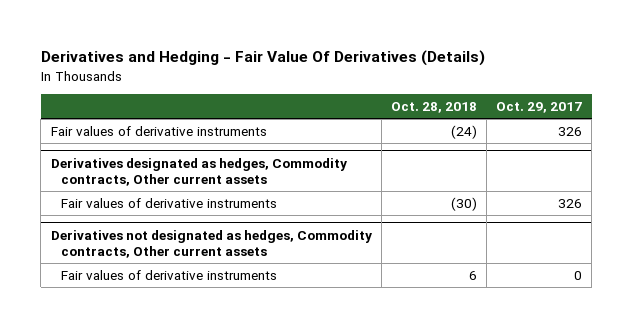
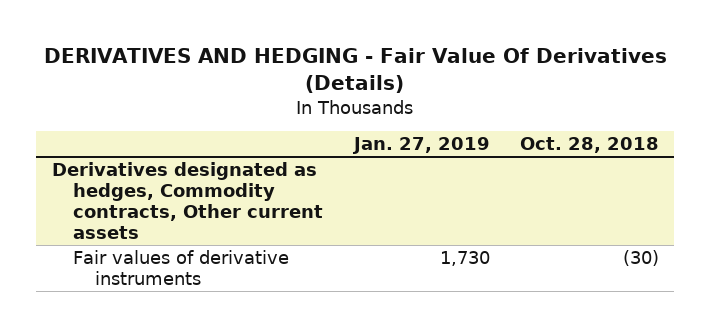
[40,50,485,67] Derivatives and Hedging - Fair Value Of Derivatives (Details) -> [44,48,668,94] DERIVATIVES AND HEDGING - Fair Value Of Derivatives (Details)
[496,102,583,114] Oct. 29, 2017 -> none
none -> [351,137,490,155] Jan. 27, 2019
[50,125,267,136] Fair values of derivative instruments -> none
[50,229,372,258] Derivatives not designated as hedges, Commodity contracts, Other current assets -> none
[60,269,277,280] Fair values of derivative instruments -> none

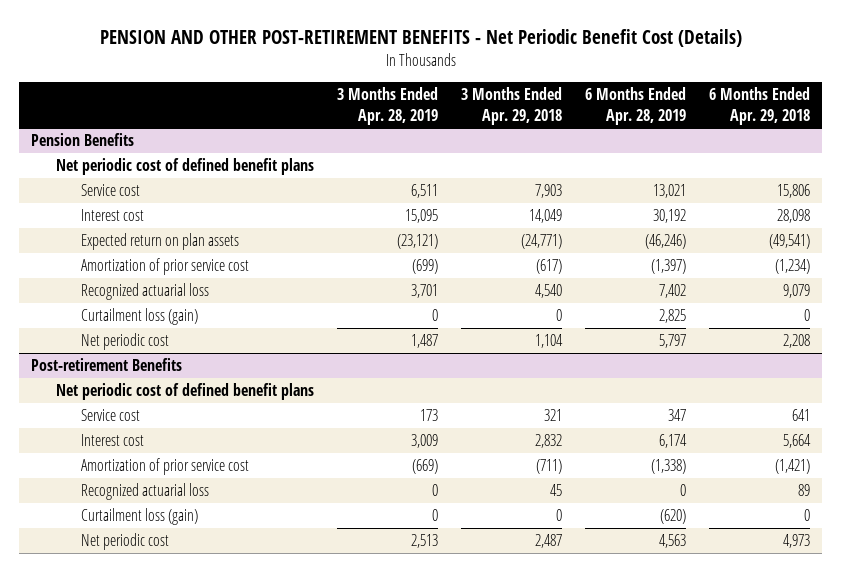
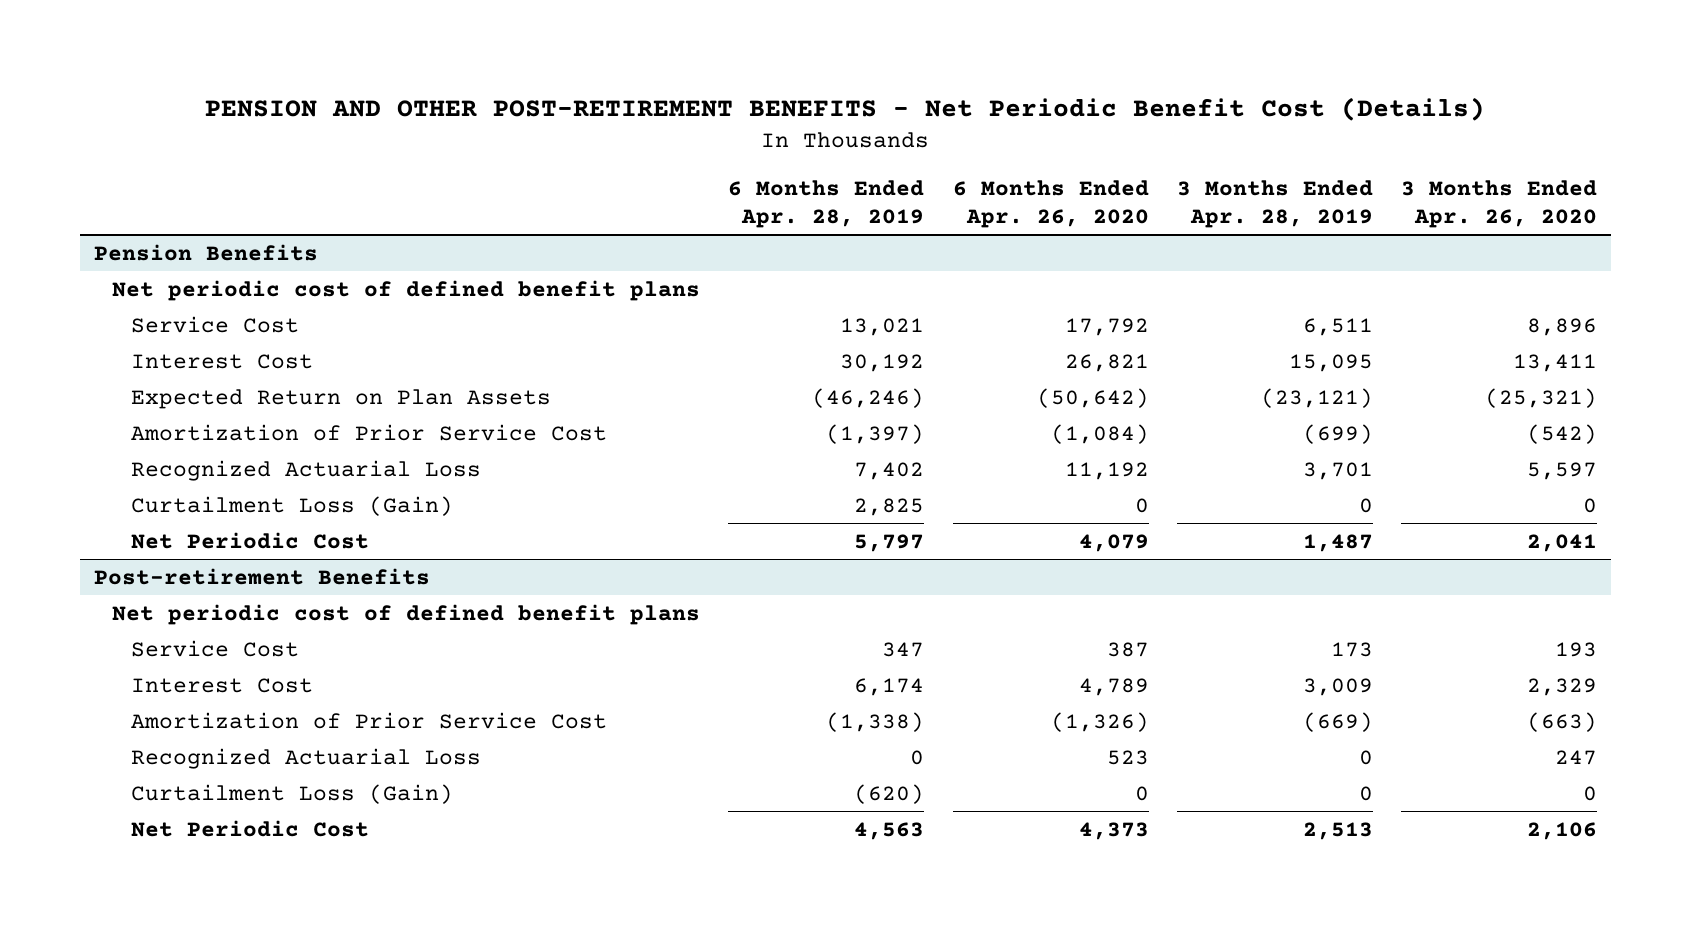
[461,87,563,125] 3 Months Ended Apr. 29, 2018 -> none
[709,87,811,125] 6 Months Ended Apr. 29, 2018 -> none
none -> [952,179,1149,228] 6 Months Ended Apr. 26, 2020
none -> [1400,179,1597,228] 3 Months Ended Apr. 26, 2020
[80,184,140,197] Service cost -> [130,315,299,333] Service Cost
[80,209,144,222] Interest cost -> [130,353,313,369] Interest Cost
[80,233,239,251] Expected return on plan assets -> [130,388,551,409] Expected Return on Plan Assets
[80,258,249,276] Amortization of prior service cost -> [130,423,607,441] Amortization of Prior Service Cost
[80,283,209,301] Recognized actuarial loss -> [130,459,481,481] Recognized Actuarial Loss
[80,308,198,326] Curtailment loss (gain) -> [130,495,453,516] Curtailment Loss (Gain)
[80,333,169,351] Net periodic cost -> [130,531,369,549] Net Periodic Cost
[80,409,140,422] Service cost -> [130,639,299,657] Service Cost
[80,434,144,447] Interest cost -> [130,677,313,693] Interest Cost
[80,458,249,476] Amortization of prior service cost -> [130,711,607,729] Amortization of Prior Service Cost
[80,483,209,501] Recognized actuarial loss -> [130,747,481,769] Recognized Actuarial Loss
[80,508,198,526] Curtailment loss (gain) -> [130,783,453,804] Curtailment Loss (Gain)
[80,533,169,551] Net periodic cost -> [130,819,369,837] Net Periodic Cost

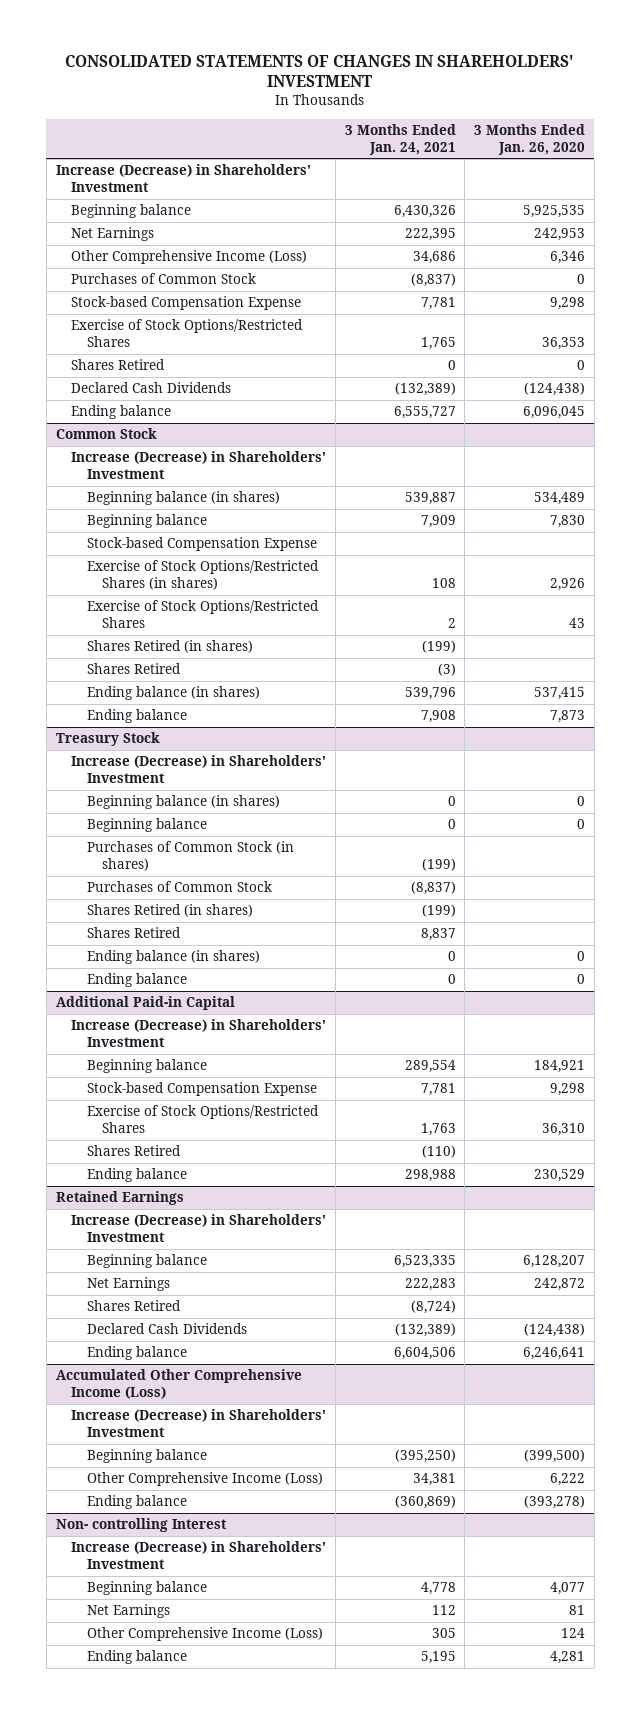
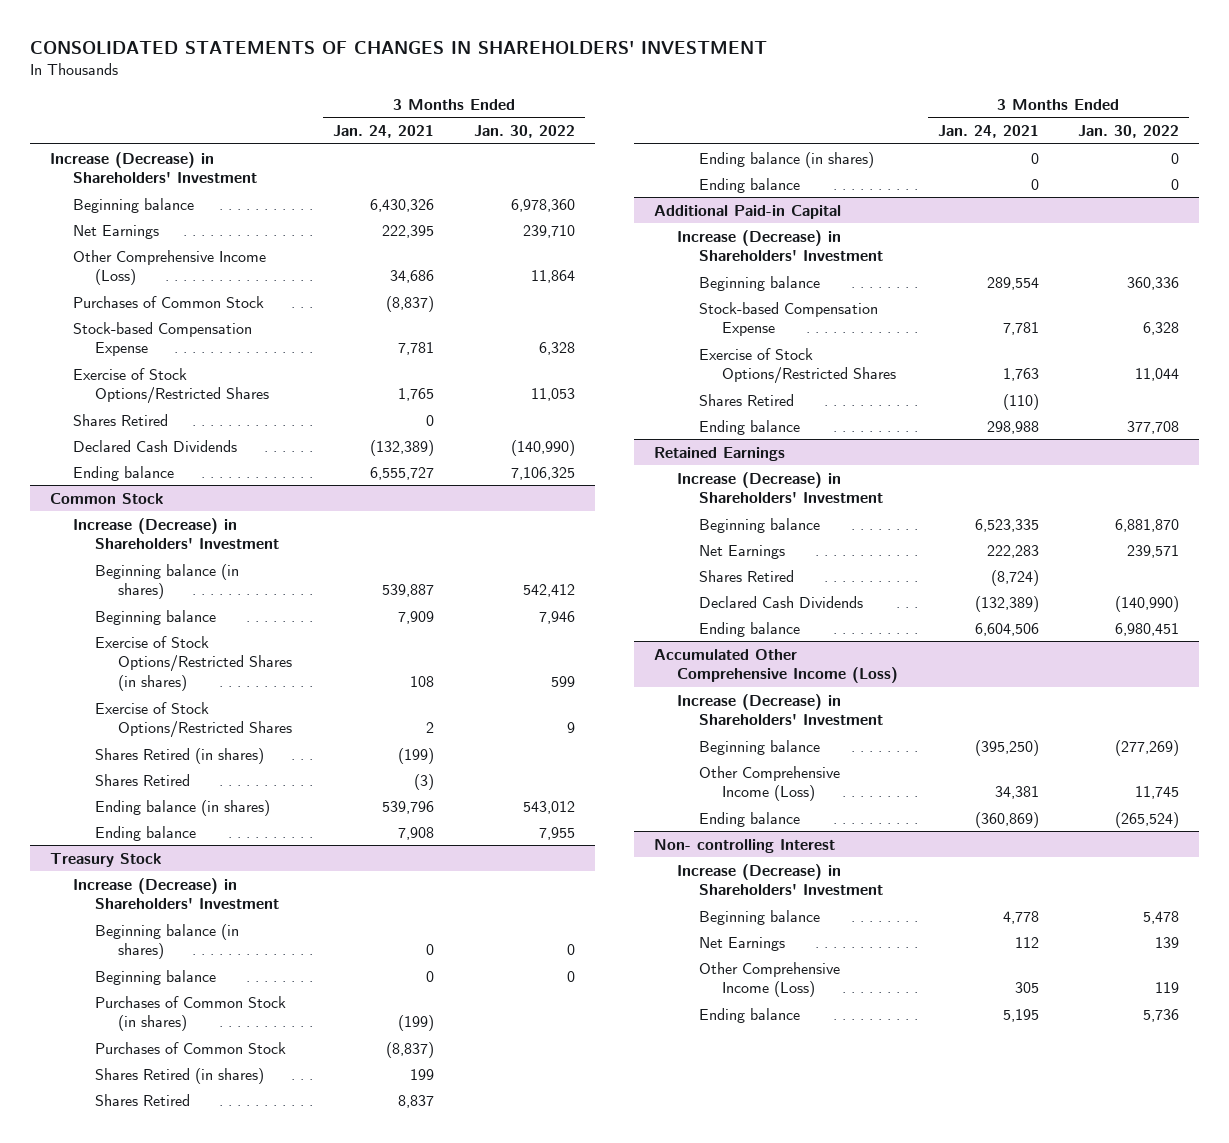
[474,123,586,155] 3 Months Ended Jan. 26, 2020 -> none
none -> [474,124,576,138] Jan. 30, 2022
[86,537,317,552] Stock-based Compensation Expense -> none
[421,904,456,918] (199) -> [410,1068,435,1080] 199

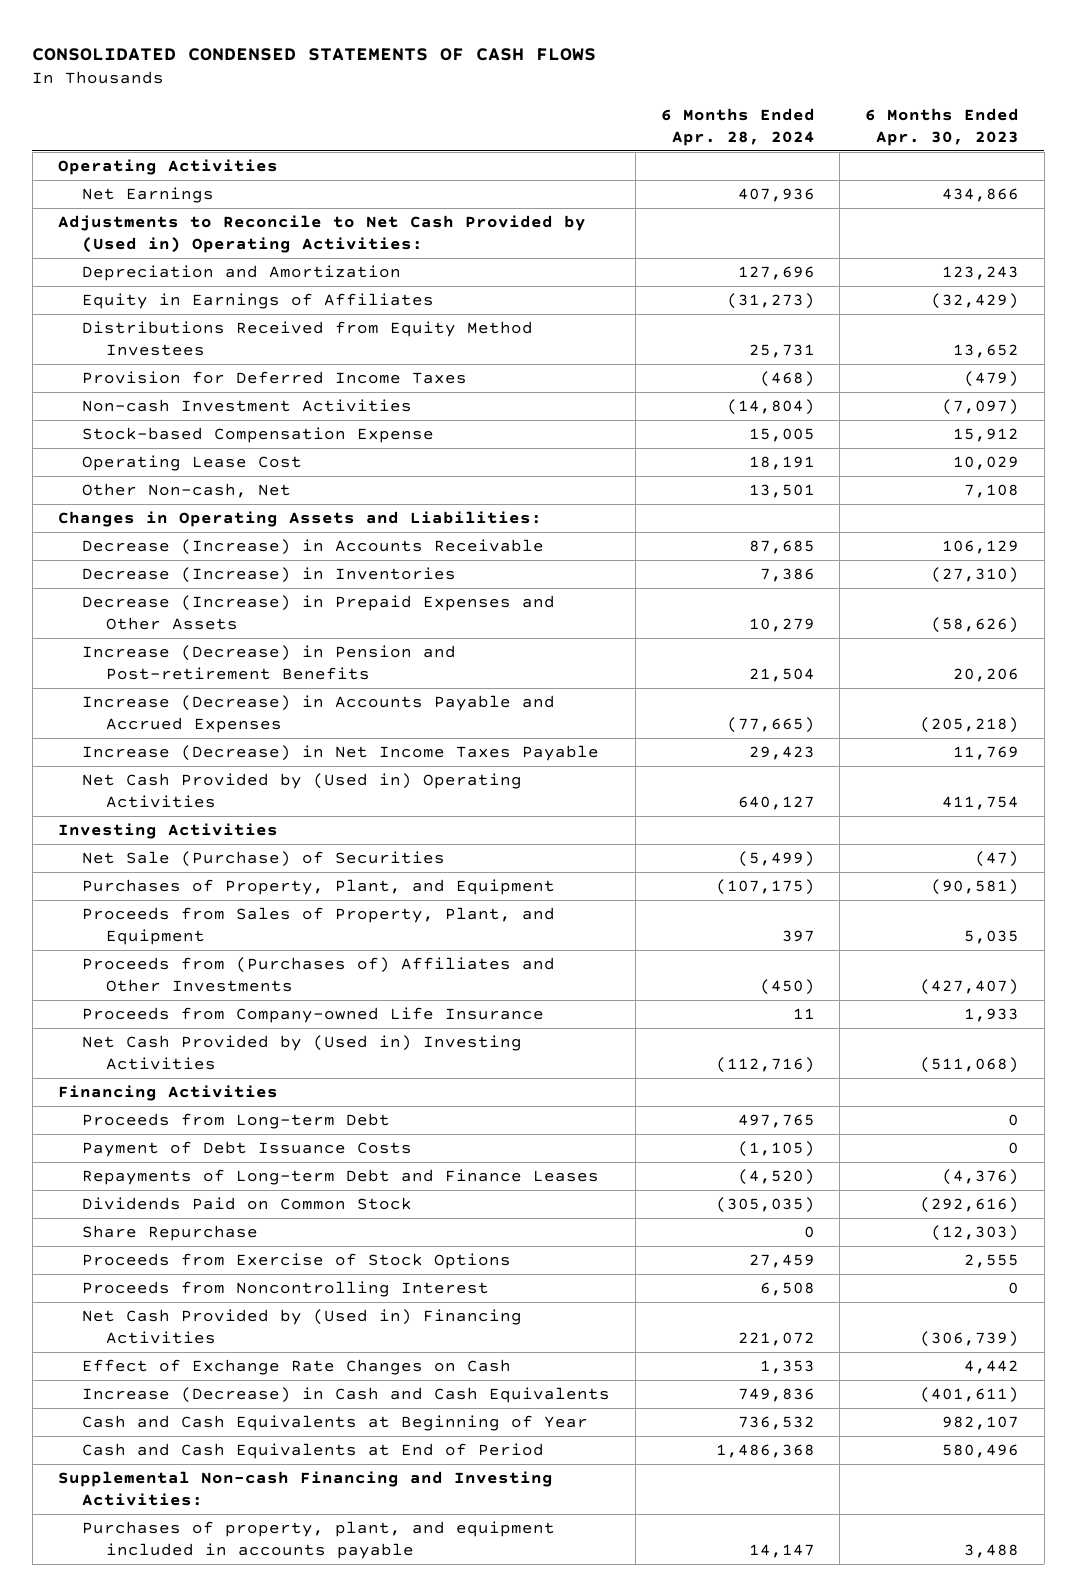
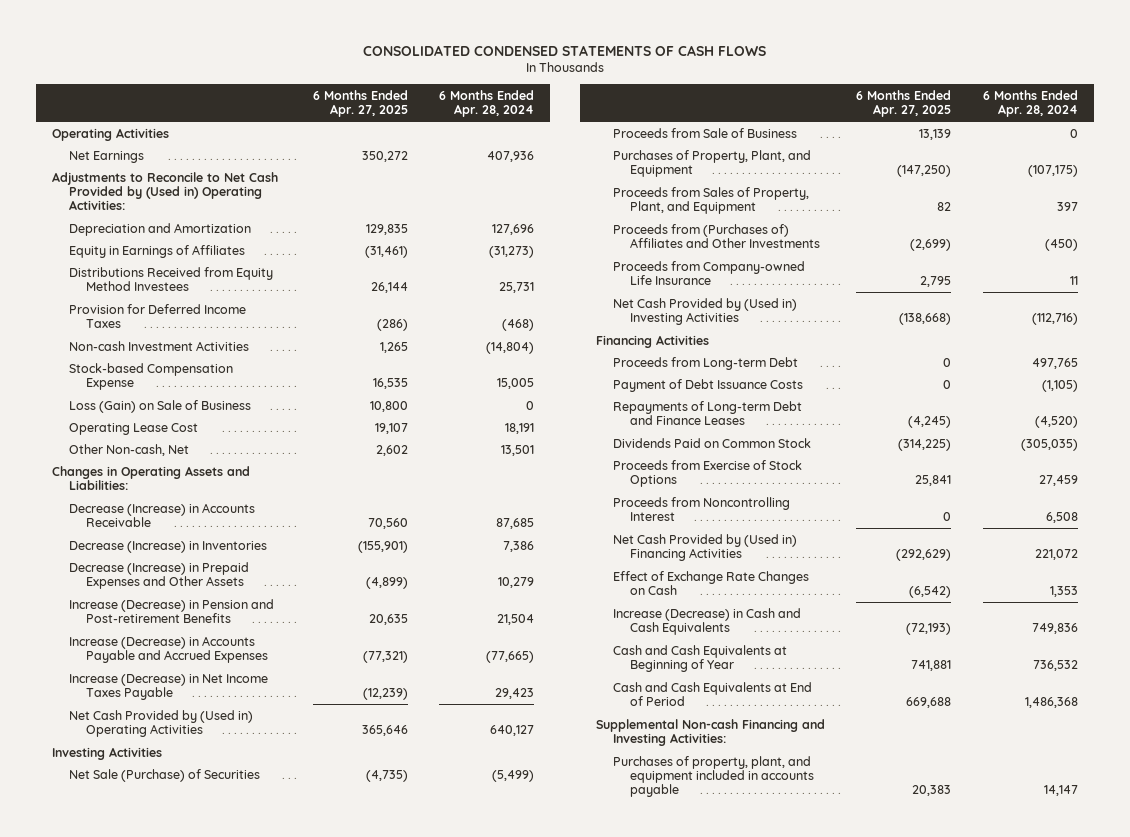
[865,107,1020,147] 6 Months Ended Apr. 30, 2023 -> none
none -> [312,89,408,118] 6 Months Ended Apr. 27, 2025
none -> [68,399,251,413] Loss (Gain) on Sale of Business
none -> [612,127,797,138] Proceeds from Sale of Business
[81,1225,258,1242] Share Repurchase -> none

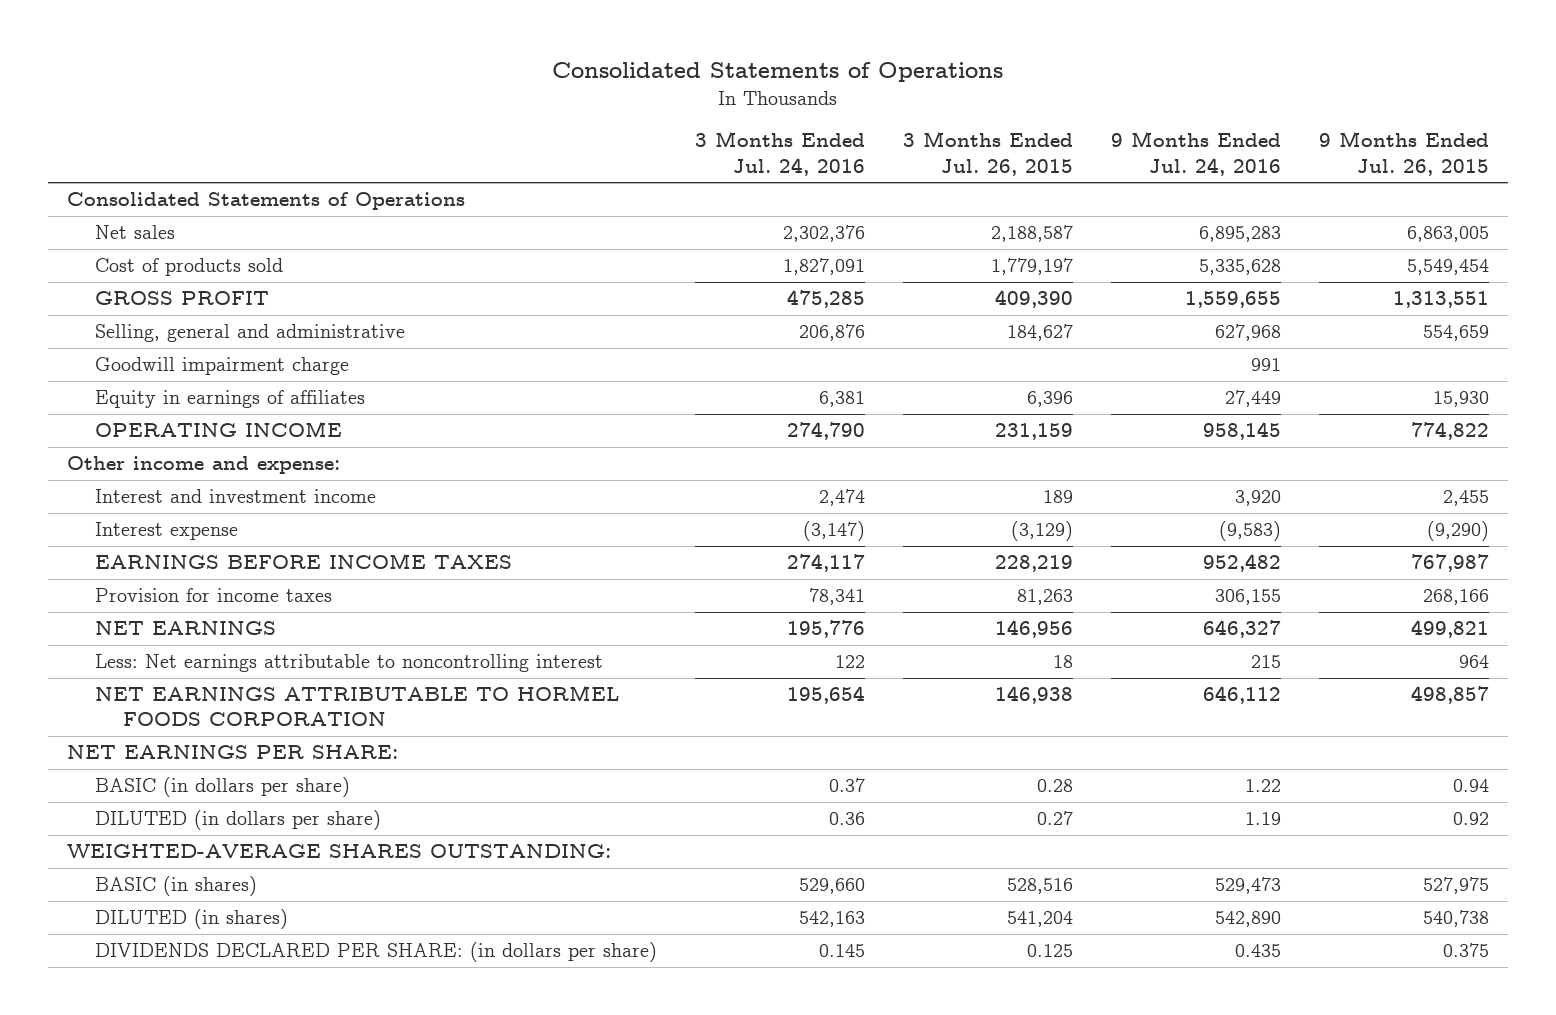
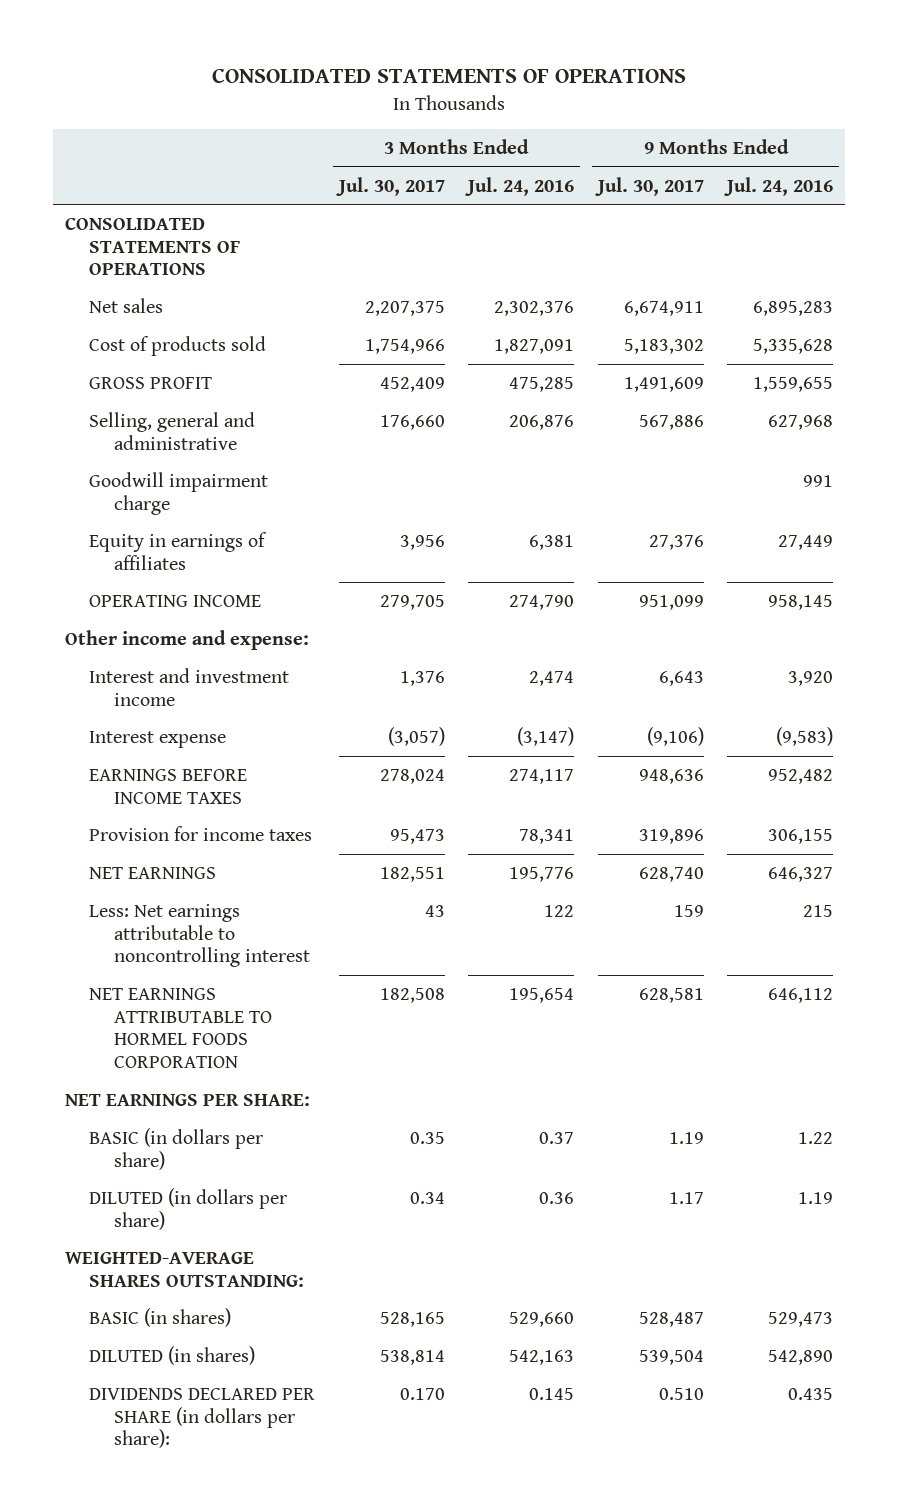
[552,62,1004,83] Consolidated Statements of Operations -> [212,68,687,84] CONSOLIDATED STATEMENTS OF OPERATIONS
[903,131,1074,176] 3 Months Ended Jul. 26, 2015 -> none
[1319,131,1490,176] 9 Months Ended Jul. 26, 2015 -> none
none -> [335,176,445,196] Jul. 30, 2017
none -> [594,176,704,196] Jul. 30, 2017
[67,192,466,211] Consolidated Statements of Operations -> [64,216,241,276] CONSOLIDATED STATEMENTS OF OPERATIONS
[95,942,658,963] DIVIDENDS DECLARED PER SHARE: (in dollars per share) -> [89,1387,316,1449] DIVIDENDS DECLARED PER SHARE (in dollars per share):

